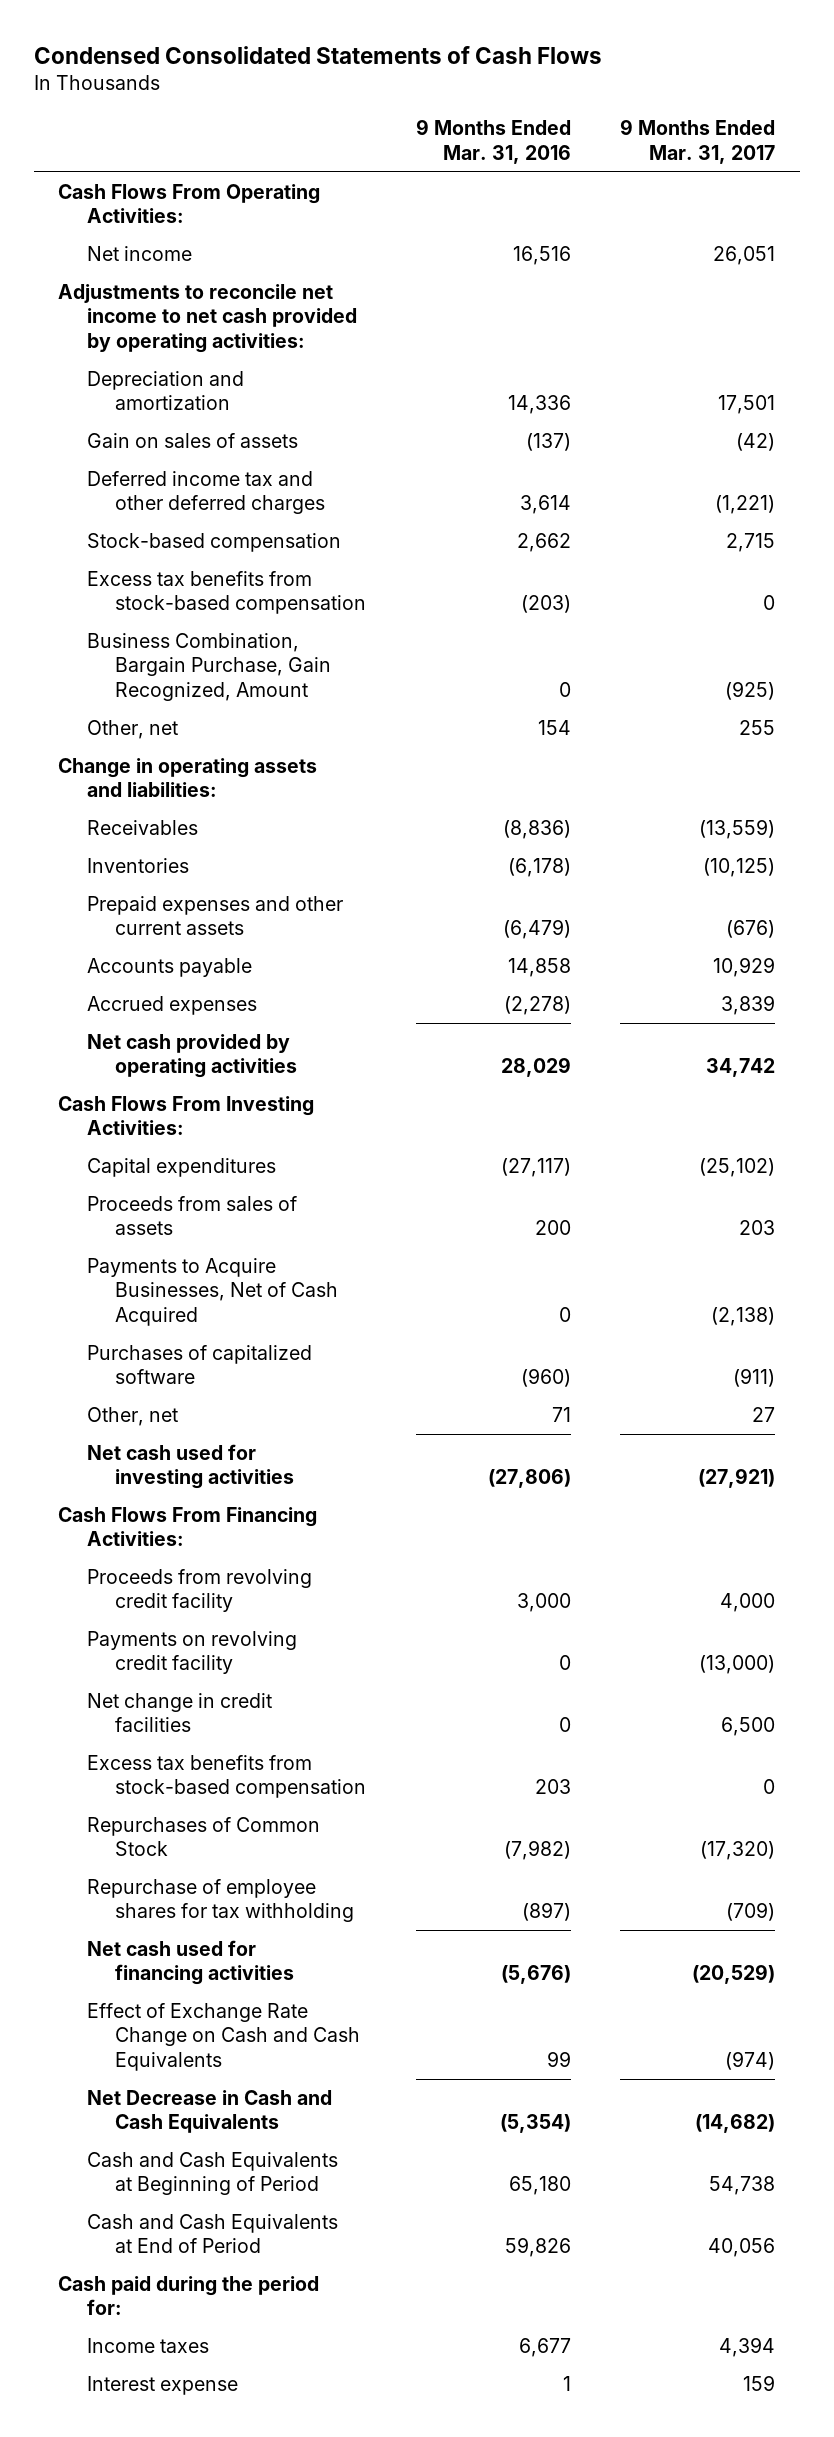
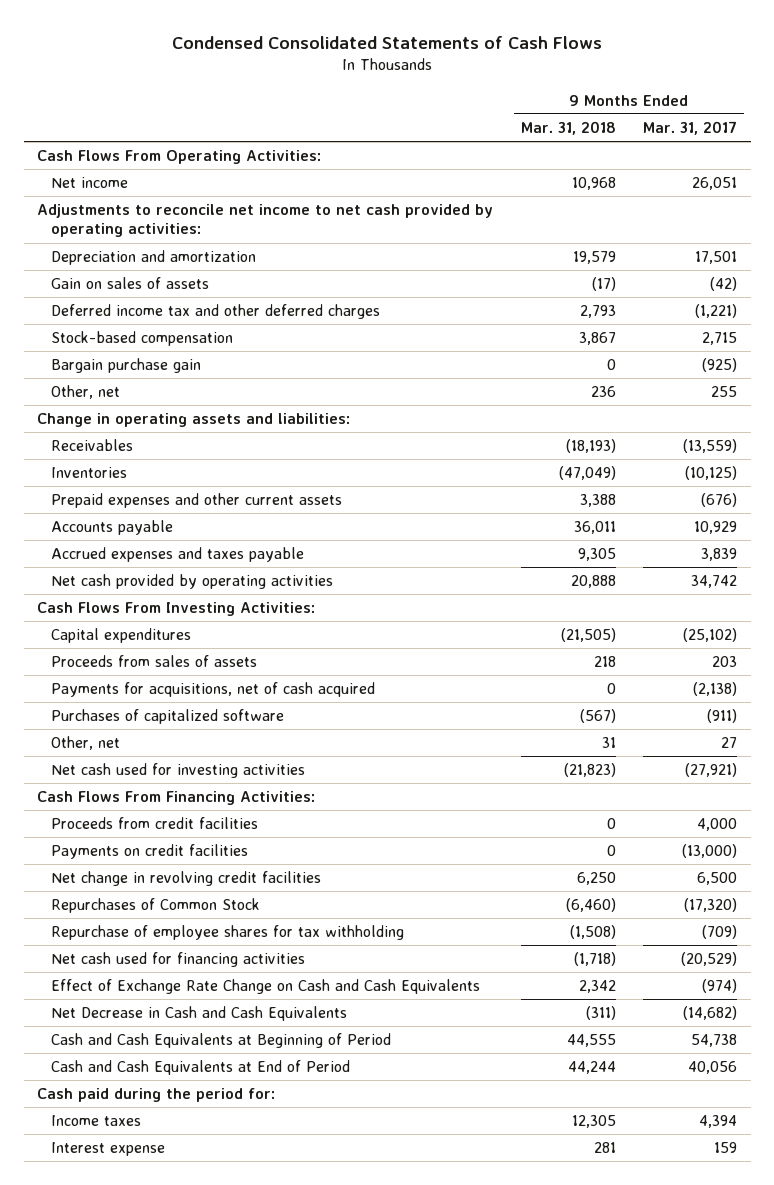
[415,119,571,164] 9 Months Ended Mar. 31, 2016 -> none
none -> [520,121,616,136] Mar. 31, 2018
[86,570,367,615] Excess tax benefits from stock-based compensation -> none
[86,632,332,702] Business Combination, Bargain Purchase, Gain Recognized, Amount -> [50,358,201,374] Bargain purchase gain
[86,995,257,1015] Accrued expenses -> [50,547,304,563] Accrued expenses and taxes payable
[86,1257,339,1327] Payments to Acquire Businesses, Net of Cash Acquired -> [50,682,375,698] Payments for acquisitions, net of cash acquired
[86,1754,367,1799] Excess tax benefits from stock-based compensation -> none
[86,1568,312,1613] Proceeds from revolving credit facility -> [50,817,258,830] Proceeds from credit facilities
[86,1630,297,1675] Payments on revolving credit facility -> [50,844,248,860] Payments on credit facilities
[86,1692,272,1733] Net change in credit facilities -> [50,871,321,887] Net change in revolving credit facilities

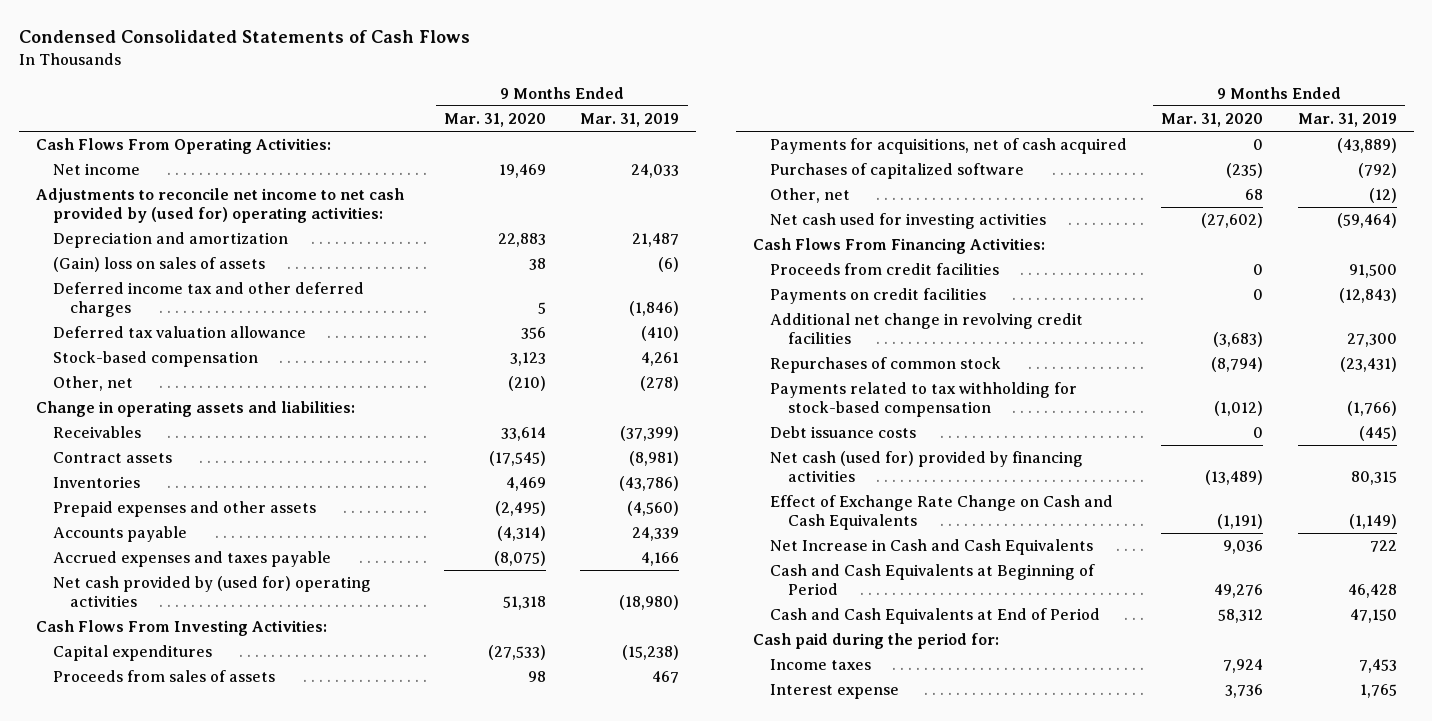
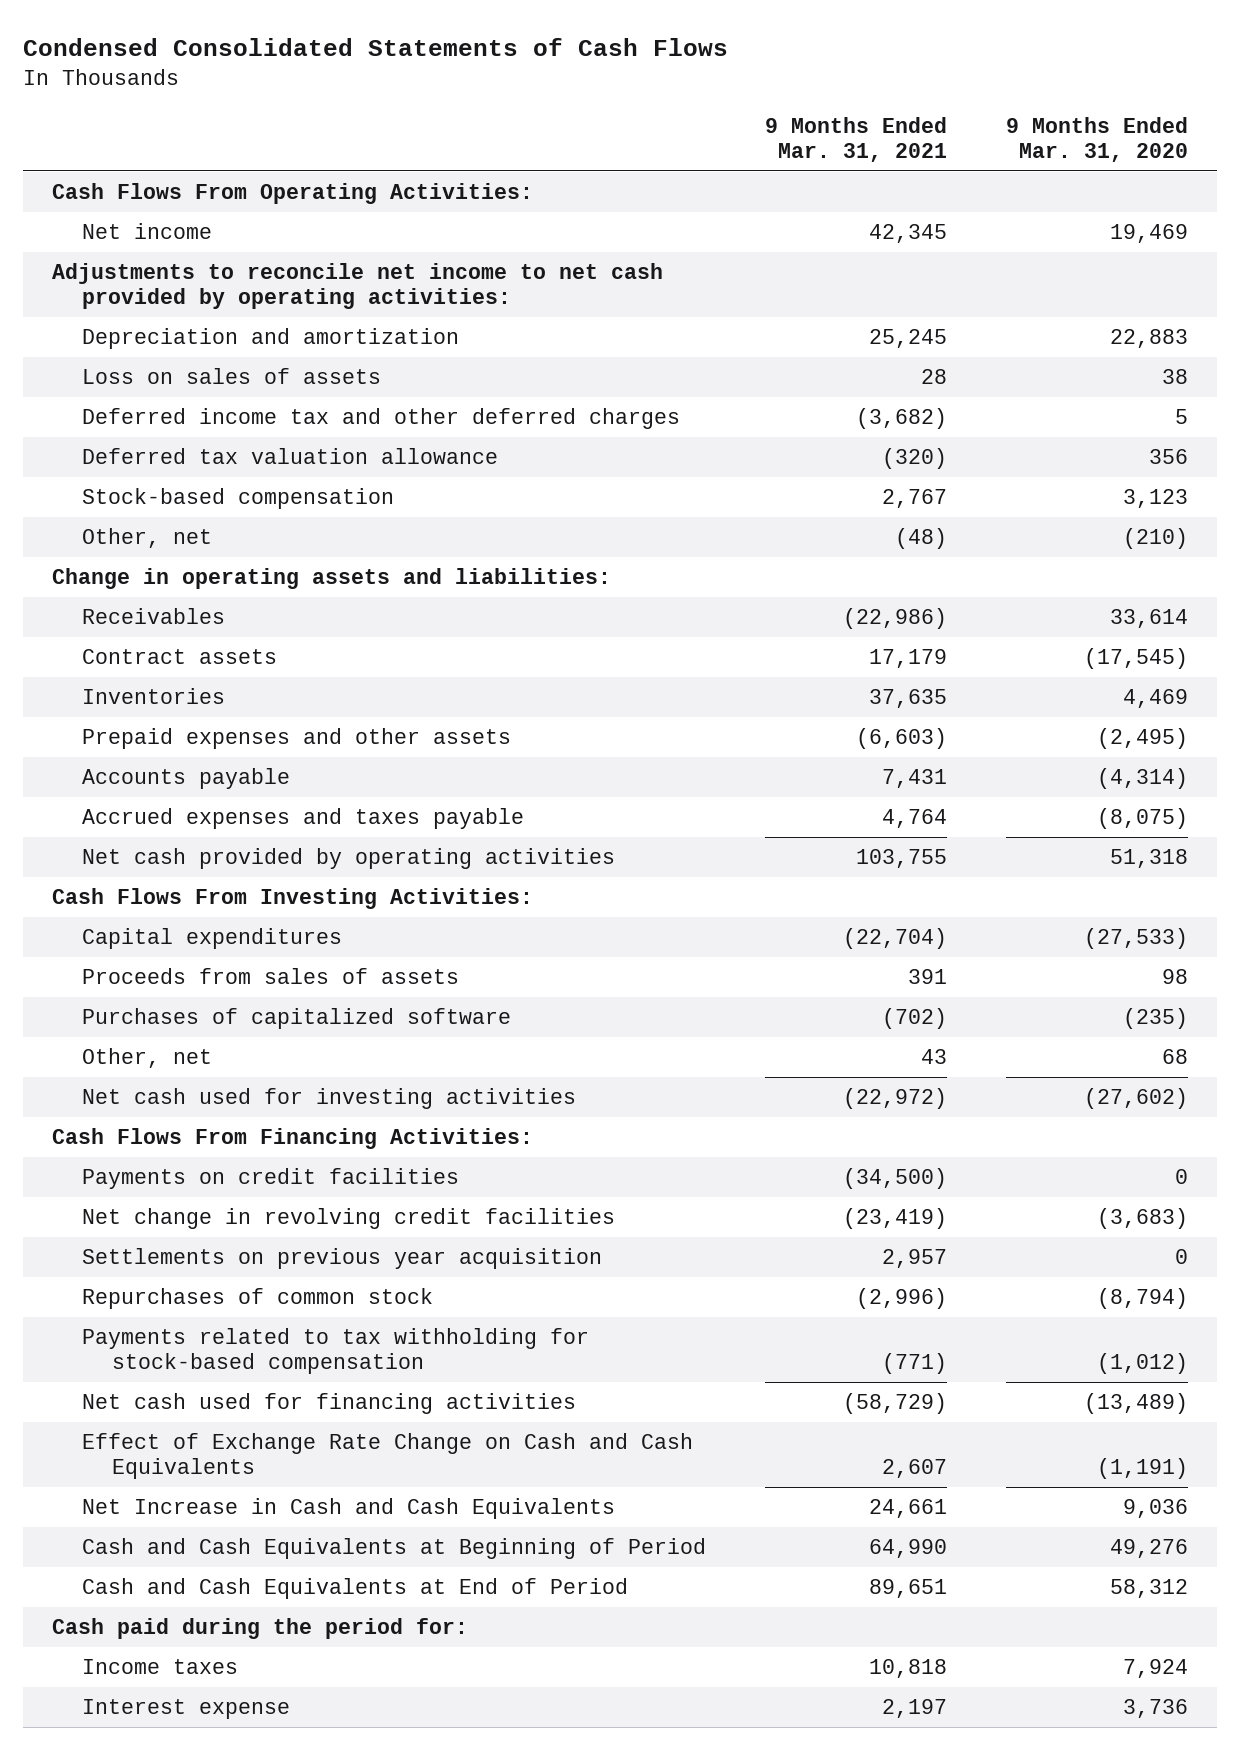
[580,112,680,127] Mar. 31, 2019 -> none
none -> [764,117,947,162] 9 Months Ended Mar. 31, 2021
[35,188,404,223] Adjustments to reconcile net income to net cash provided by (used for) operating activities: -> [52,263,664,309] Adjustments to reconcile net income to net cash provided by operating activities:
[52,257,265,273] (Gain) loss on sales of assets -> [82,368,382,385] Loss on sales of assets
[52,576,371,607] Net cash provided by (used for) operating activities -> [82,848,616,870] Net cash provided by operating activities
[770,138,1128,155] Payments for acquisitions, net of cash acquired -> none
[770,263,1000,276] Proceeds from credit facilities -> none
[770,313,1084,344] Additional net change in revolving credit facilities -> [82,1208,616,1230] Net change in revolving credit facilities
none -> [82,1248,603,1270] Settlements on previous year acquisition
[770,426,917,439] Debt issuance costs -> none
[770,451,1084,482] Net cash (used for) provided by financing activities -> [82,1393,577,1415] Net cash used for financing activities

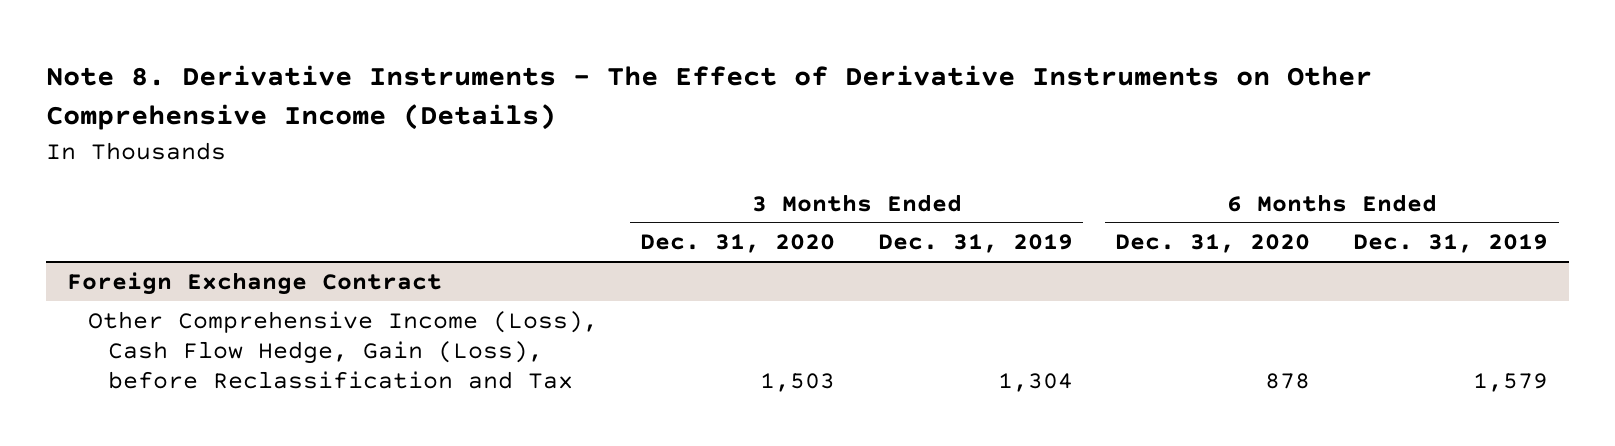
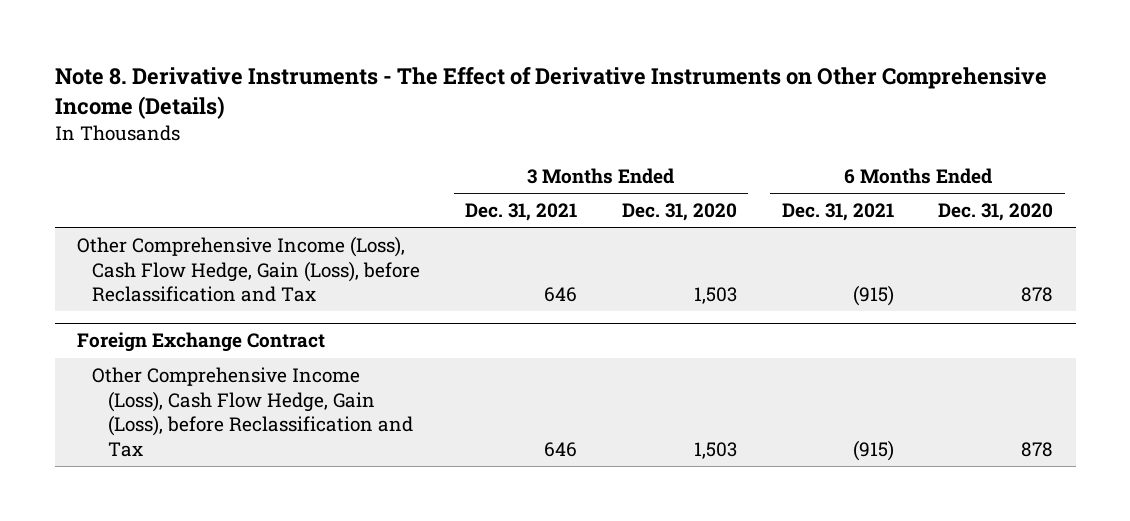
[877,234,1073,254] Dec. 31, 2019 -> none
[1353,234,1549,254] Dec. 31, 2019 -> none
none -> [465,203,578,222] Dec. 31, 2021
none -> [781,203,894,222] Dec. 31, 2021
none -> [77,235,421,303] Other Comprehensive Income (Loss), Cash Flow Hedge, Gain (Loss), before Reclassification and Tax

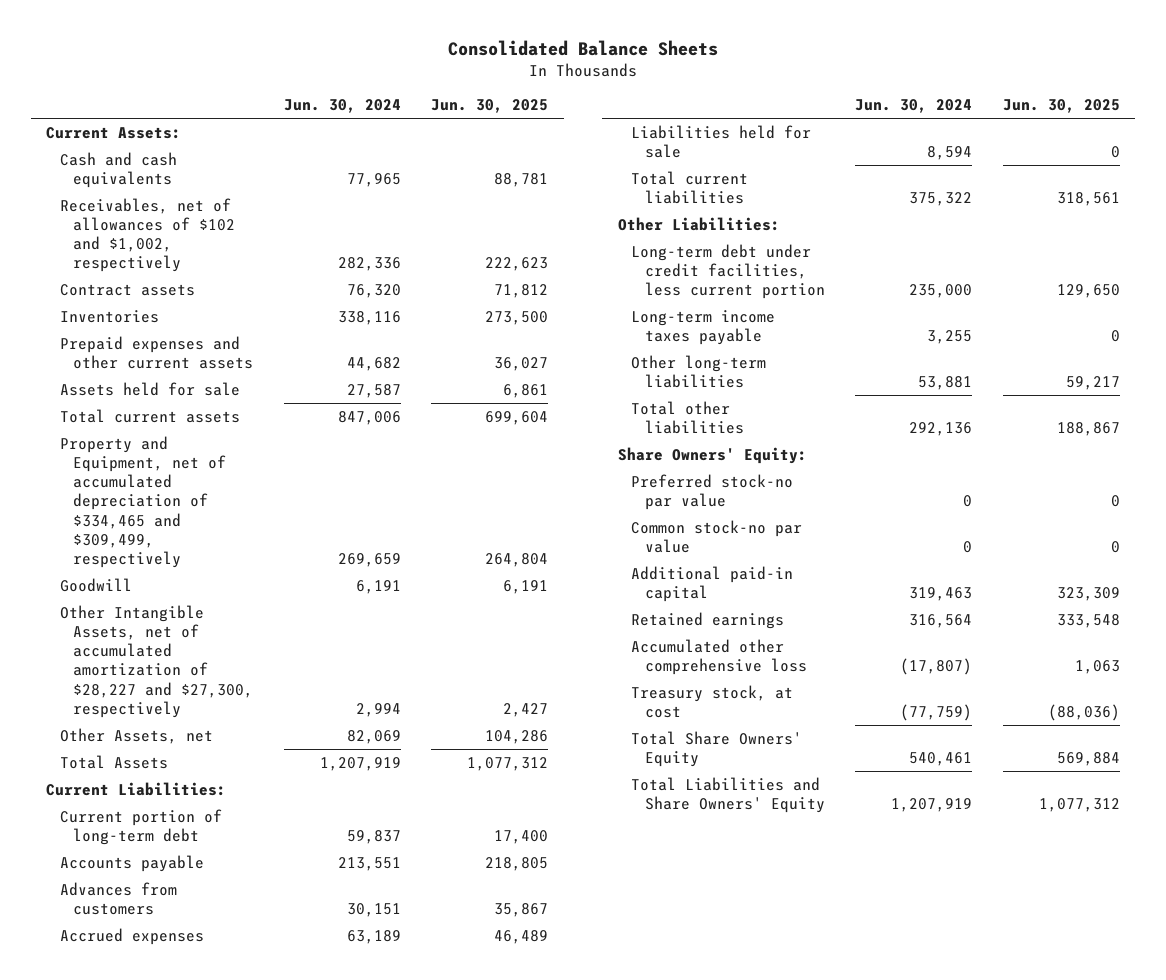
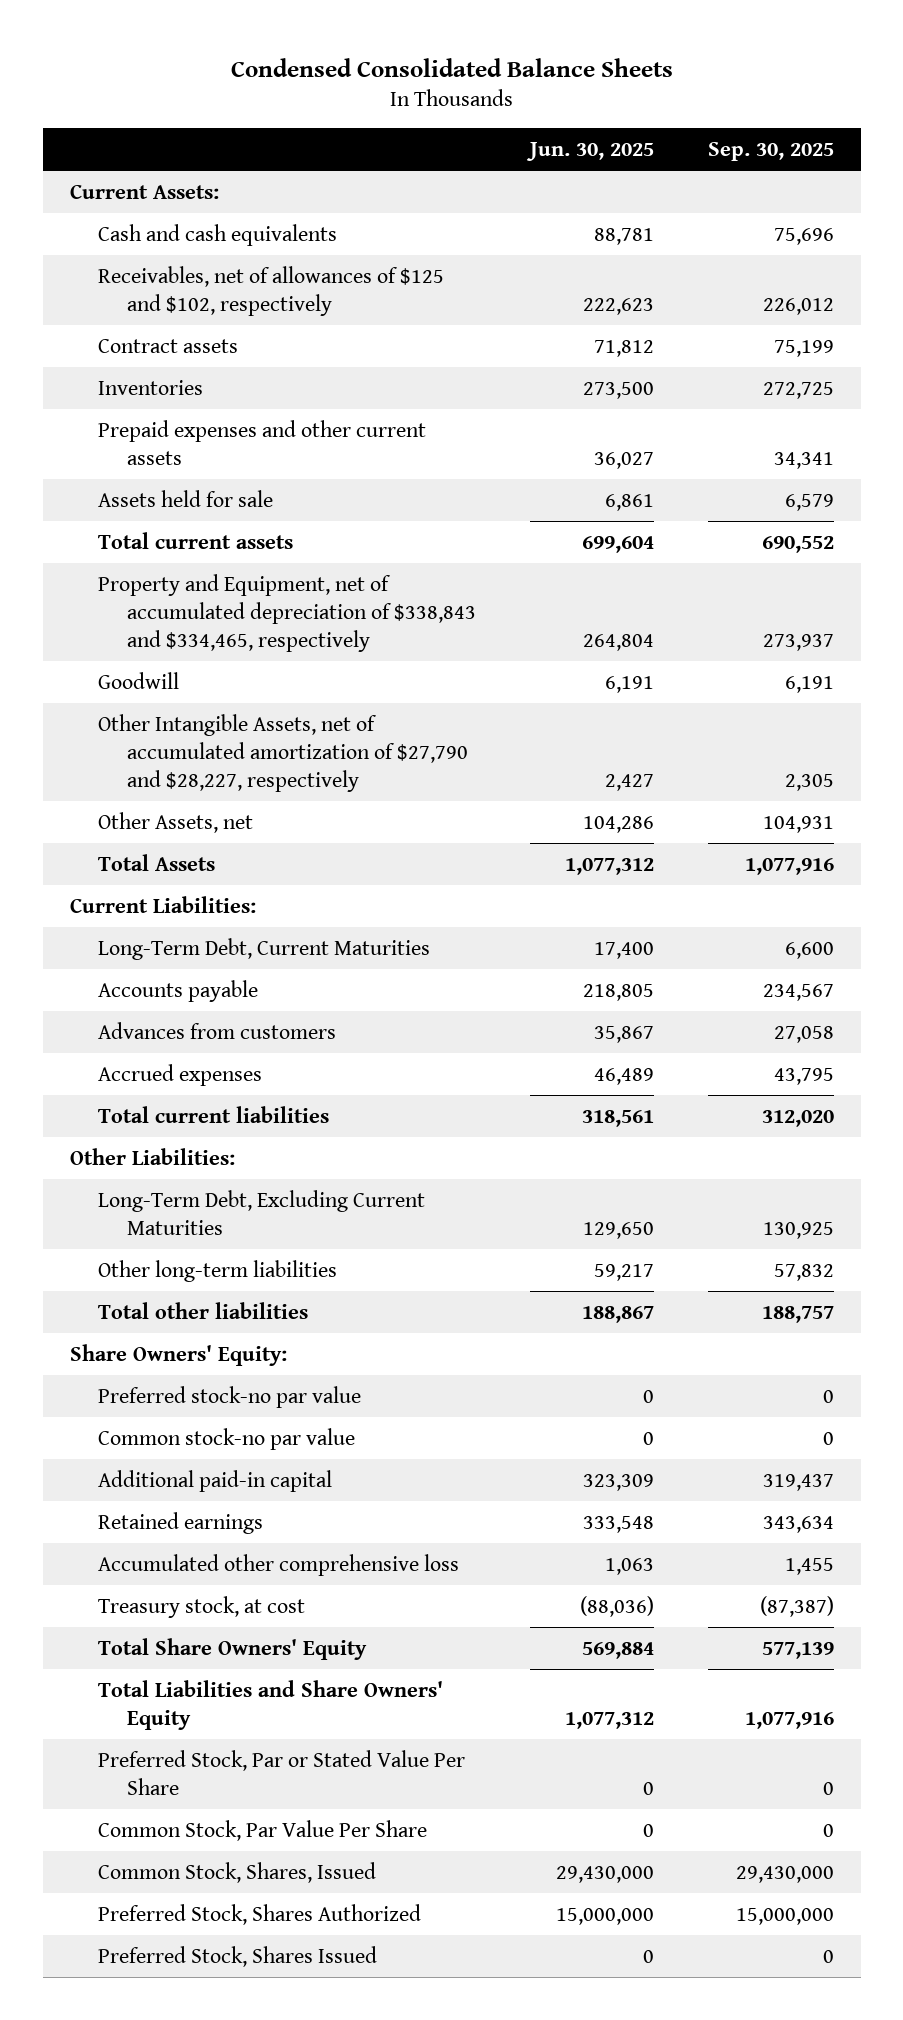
[448,39,719,56] Consolidated Balance Sheets -> [230,57,673,77] Condensed Consolidated Balance Sheets
[283,99,401,114] Jun. 30, 2024 -> none
none -> [707,141,834,161] Sep. 30, 2025
[59,197,236,273] Receivables, net of allowances of $102 and $1,002, respectively -> [98,265,445,316] Receivables, net of allowances of $125 and $102, respectively
[59,435,227,568] Property and Equipment, net of accumulated depreciation of $334,465 and $309,499, respectively -> [98,573,477,653] Property and Equipment, net of accumulated depreciation of $338,843 and $334,465, respectively
[59,604,254,718] Other Intangible Assets, net of accumulated amortization of $28,227 and $27,300, respectively -> [98,713,469,793] Other Intangible Assets, net of accumulated amortization of $27,790 and $28,227, respectively
[59,808,222,846] Current portion of long-term debt -> [98,937,431,960] Long-Term Debt, Current Maturities
[631,124,812,159] Liabilities held for sale -> none
[631,309,776,346] Long-term income taxes payable -> none
[631,243,825,300] Long-term debt under credit facilities, less current portion -> [98,1189,426,1235] Long-Term Debt, Excluding Current Maturities
none -> [98,1749,466,1795] Preferred Stock, Par or Stated Value Per Share
none -> [98,1819,428,1841] Common Stock, Par Value Per Share
none -> [98,1861,377,1883] Common Stock, Shares, Issued
none -> [98,1903,422,1925] Preferred Stock, Shares Authorized
none -> [98,1945,378,1967] Preferred Stock, Shares Issued

